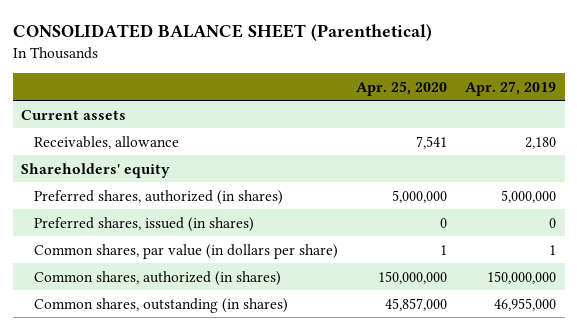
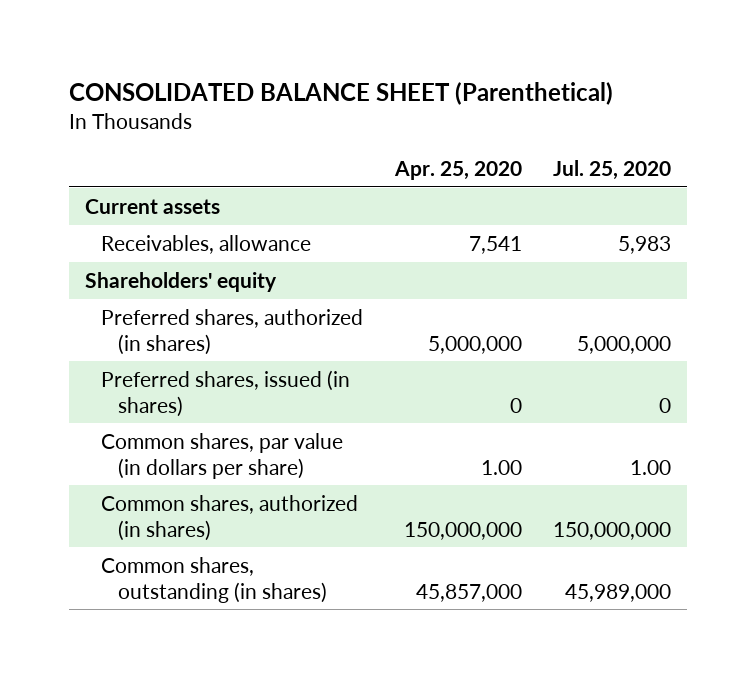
[464,80,556,96] Apr. 27, 2019 -> none
none -> [553,159,672,180] Jul. 25, 2020
[439,244,447,255] 1 -> [480,459,522,475] 1.00

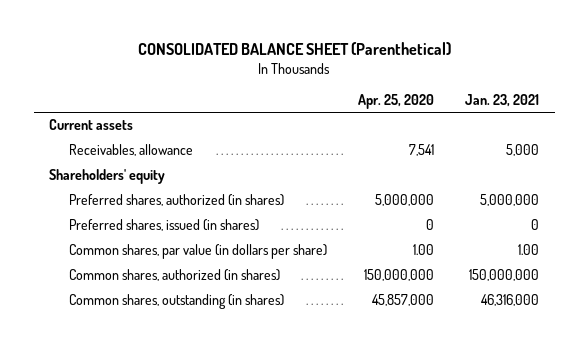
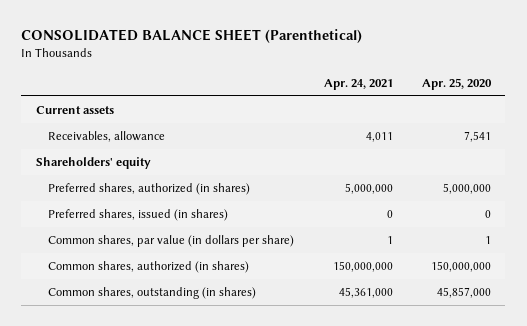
[465,94,540,108] Jan. 23, 2021 -> none
none -> [323,78,393,90] Apr. 24, 2021
[413,244,435,256] 1.00 -> [484,236,491,245] 1

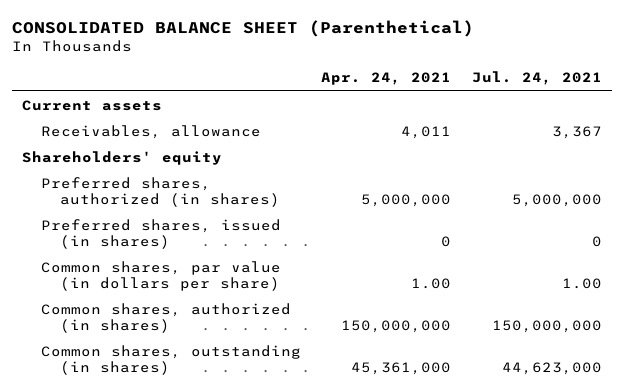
[421,77,492,90] Apr. 25, 2020 -> none
none -> [471,71,602,86] Jul. 24, 2021
[386,236,393,245] 1 -> [411,278,452,290] 1.00

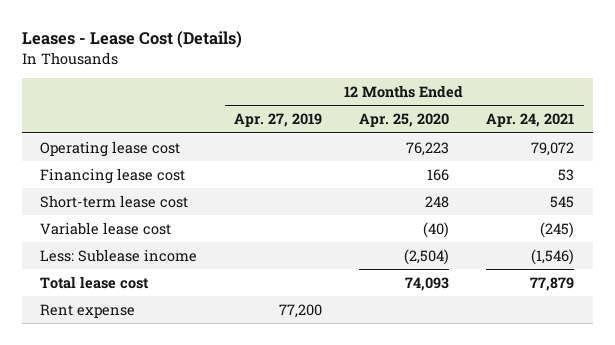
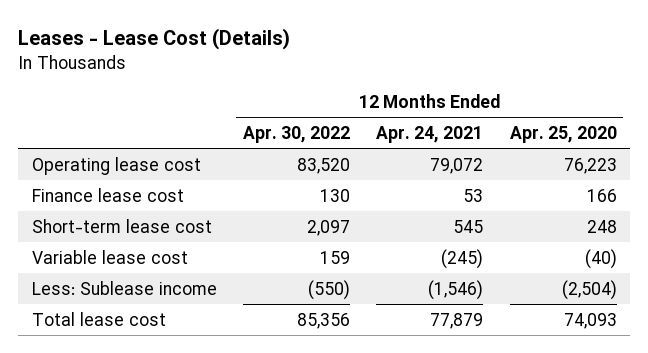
[234,113,323,128] Apr. 27, 2019 -> none
none -> [242,125,350,143] Apr. 30, 2022
[40,167,186,184] Financing lease cost -> [31,187,184,202] Finance lease cost
[40,303,136,318] Rent expense -> none

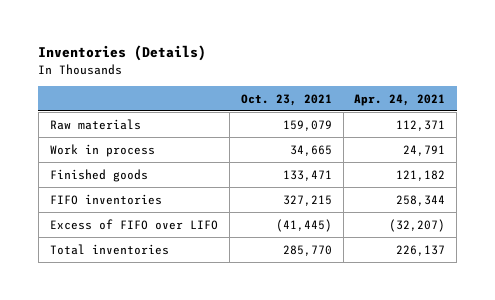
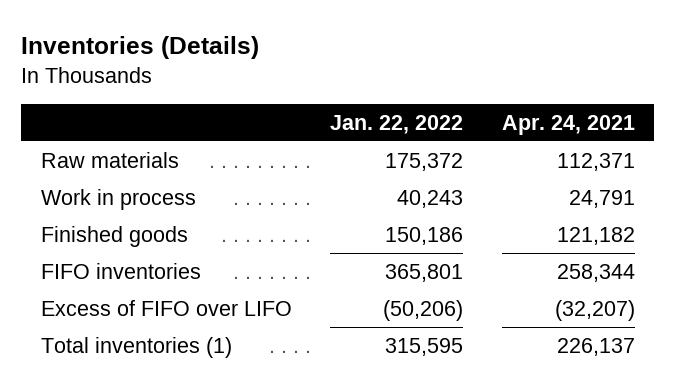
[240,93,332,106] Oct. 23, 2021 -> none
none -> [330,114,464,134] Jan. 22, 2022
[49,243,169,255] Total inventories -> [40,336,232,358] Total inventories (1)

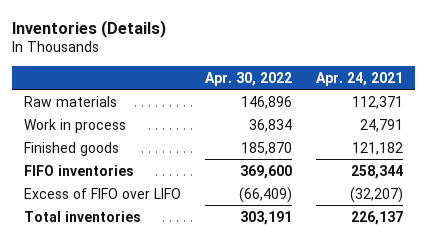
[330,114,464,134] Jan. 22, 2022 -> none
none -> [205,71,293,86] Apr. 30, 2022
[40,336,232,358] Total inventories (1) -> [24,210,142,222] Total inventories

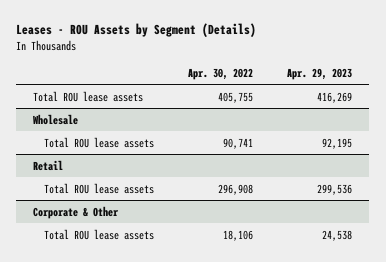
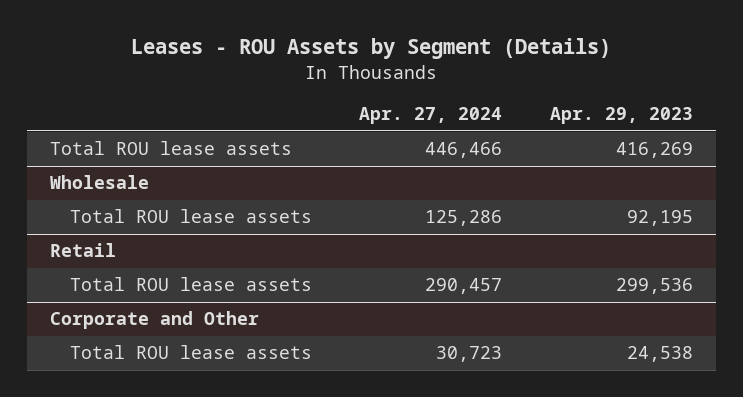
[187,67,253,80] Apr. 30, 2022 -> none
none -> [359,107,503,125] Apr. 27, 2024
[33,205,120,219] Corporate & Other -> [50,311,260,330] Corporate and Other

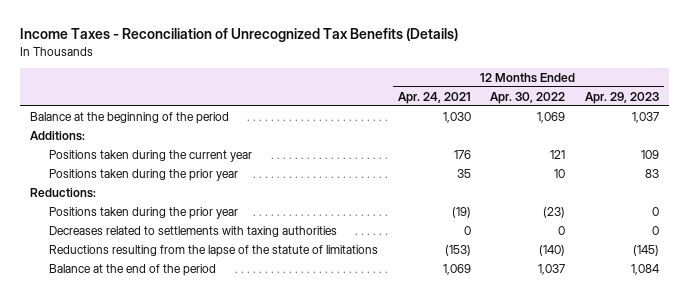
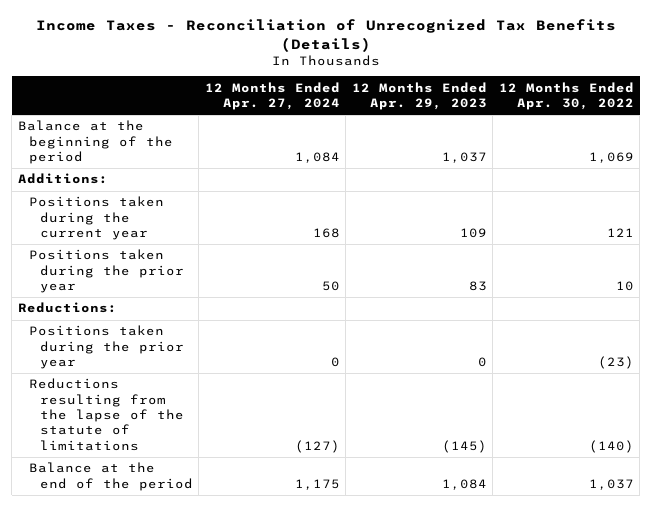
[397,91,471,104] Apr. 24, 2021 -> none
none -> [204,81,340,111] 12 Months Ended Apr. 27, 2024
[49,225,338,237] Decreases related to settlements with taxing authorities -> none

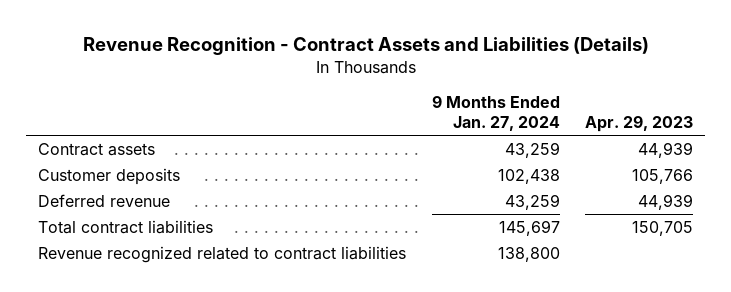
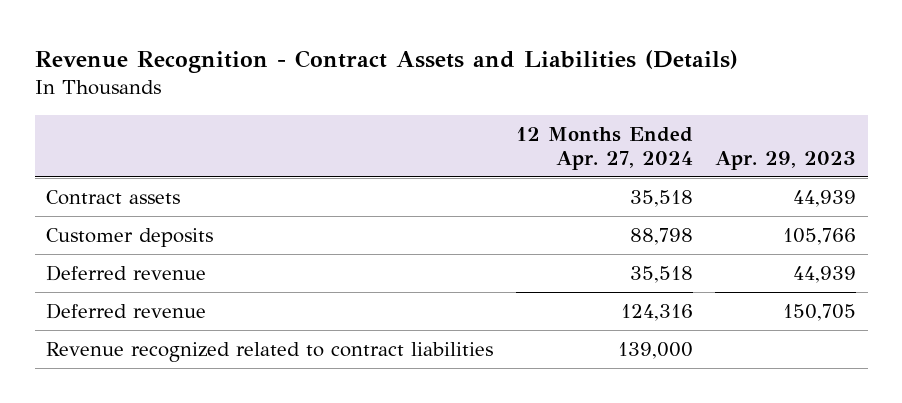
[431,95,560,131] 9 Months Ended Jan. 27, 2024 -> none
none -> [515,127,693,171] 12 Months Ended Apr. 27, 2024
[38,220,214,235] Total contract liabilities -> [45,302,206,319] Deferred revenue

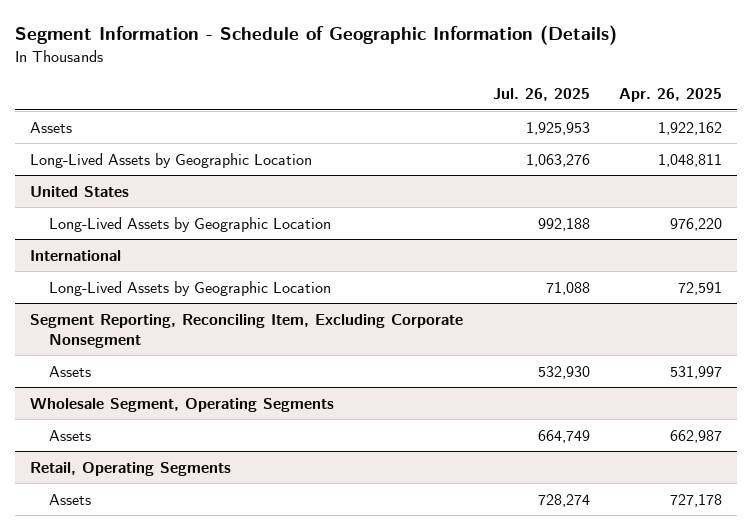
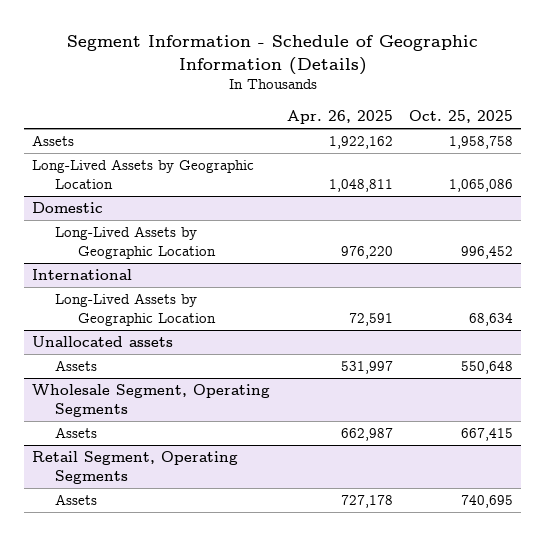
[492,88,590,102] Jul. 26, 2025 -> none
none -> [409,110,514,124] Oct. 25, 2025
[29,185,129,197] United States -> [32,202,104,214] Domestic
[29,313,463,348] Segment Reporting, Reconciling Item, Excluding Corporate Nonsegment -> [32,336,174,348] Unallocated assets
[29,461,231,476] Retail, Operating Segments -> [32,451,239,485] Retail Segment, Operating Segments

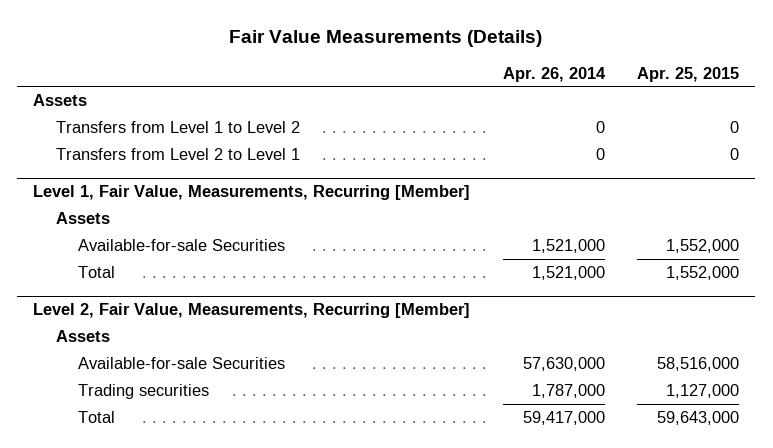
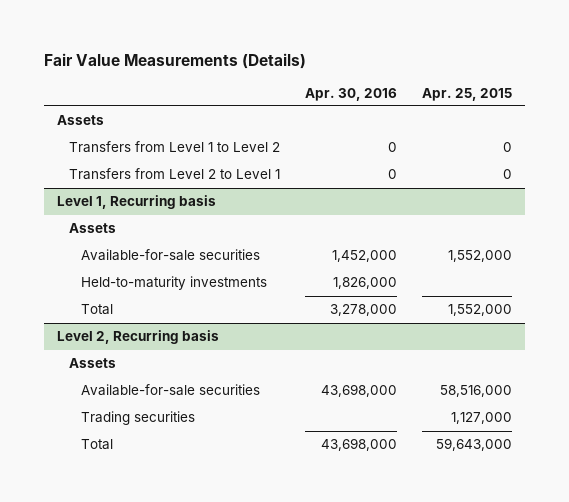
[502,66,606,82] Apr. 26, 2014 -> none
none -> [305,87,398,101] Apr. 30, 2016
[33,185,471,201] Level 1, Fair Value, Measurements, Recurring [Member] -> none
none -> [57,195,217,210] Level 1, Recurring basis
[78,239,286,252] Available-for-sale Securities -> [81,249,261,262] Available-for-sale securities
none -> [81,276,268,291] Held-to-maturity investments
[33,303,471,319] Level 2, Fair Value, Measurements, Recurring [Member] -> none
none -> [57,330,220,345] Level 2, Recurring basis
[78,357,286,370] Available-for-sale Securities -> [81,384,261,397] Available-for-sale securities

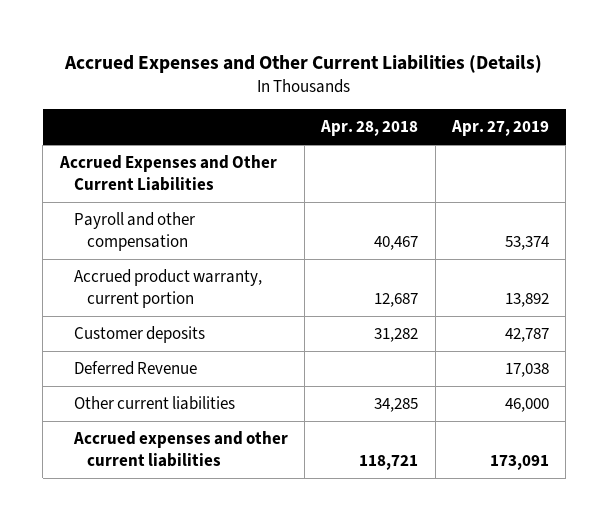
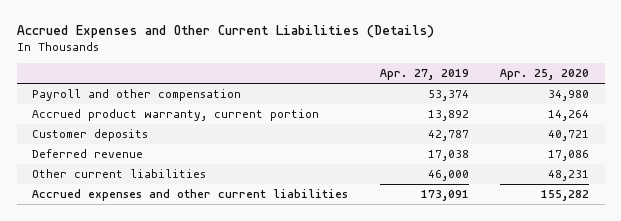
[320,120,419,137] Apr. 28, 2018 -> none
none -> [499,69,589,81] Apr. 25, 2020
[58,155,277,192] Accrued Expenses and Other Current Liabilities -> none
[73,361,197,376] Deferred Revenue -> [32,149,144,159] Deferred revenue

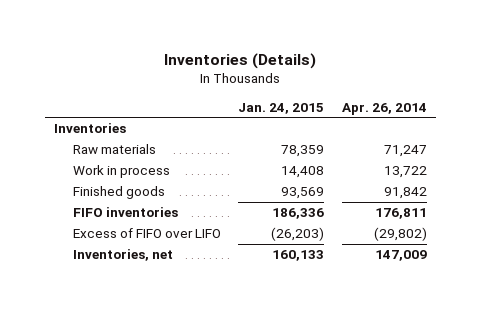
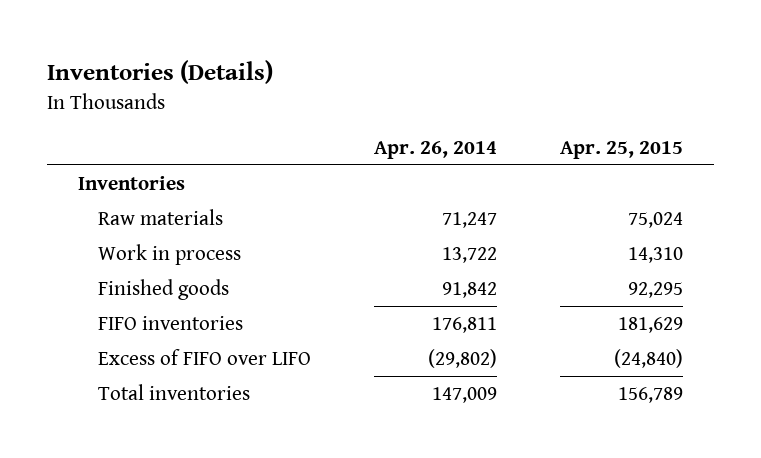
[238,102,325,114] Jan. 24, 2015 -> none
none -> [559,140,683,159] Apr. 25, 2015
[72,249,173,262] Inventories, net -> [97,384,250,401] Total inventories

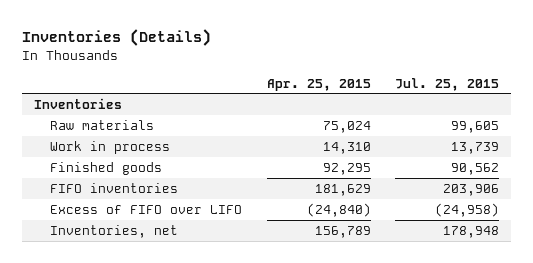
[373,140,497,159] Apr. 26, 2014 -> none
none -> [395,77,500,91] Jul. 25, 2015
[97,384,250,401] Total inventories -> [50,224,179,238] Inventories, net

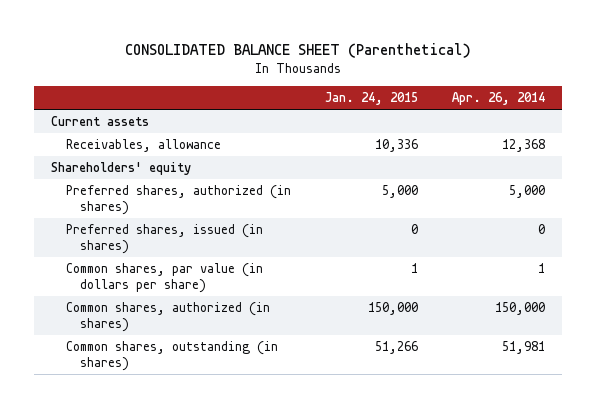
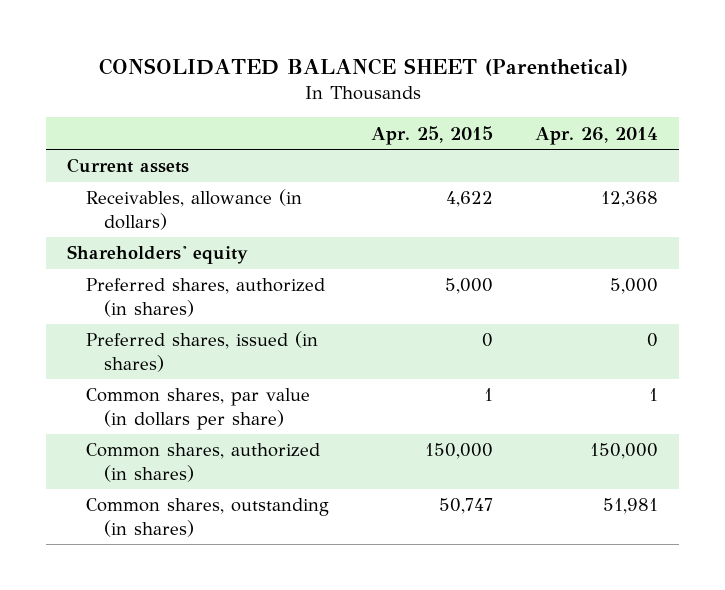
[324,92,418,106] Jan. 24, 2015 -> none
none -> [370,125,493,145] Apr. 25, 2015
[65,139,221,153] Receivables, allowance -> [85,189,302,230] Receivables, allowance (in dollars)

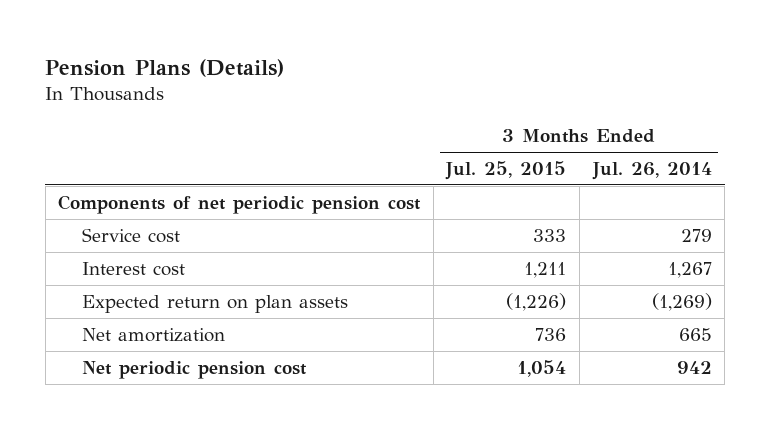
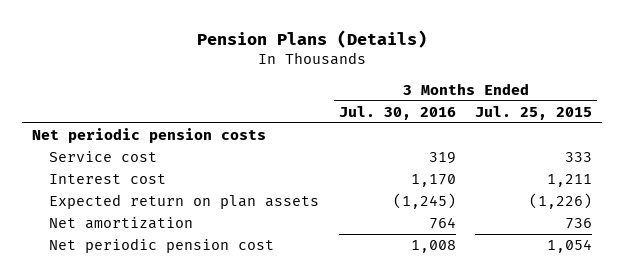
[591,161,712,180] Jul. 26, 2014 -> none
none -> [338,105,456,120] Jul. 30, 2016
[58,194,422,214] Components of net periodic pension cost -> [32,128,267,144] Net periodic pension costs

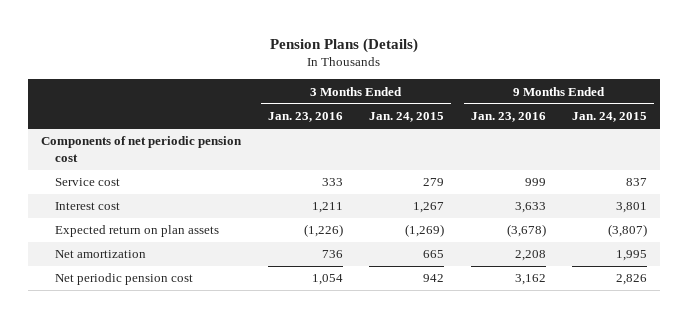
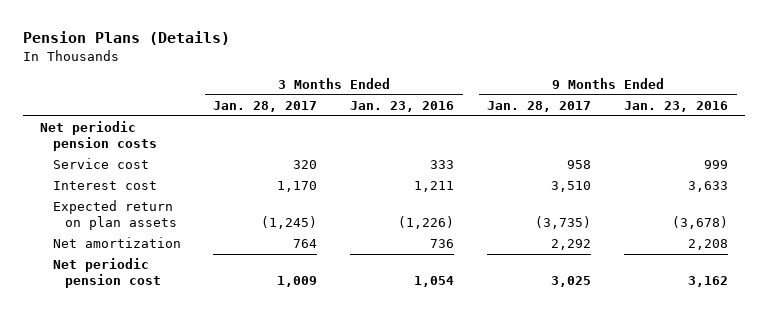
[369,112,445,123] Jan. 24, 2015 -> none
[572,112,648,123] Jan. 24, 2015 -> none
none -> [213,101,318,113] Jan. 28, 2017
none -> [487,101,592,113] Jan. 28, 2017
[41,136,243,162] Components of net periodic pension cost -> [39,121,157,151] Net periodic pension costs

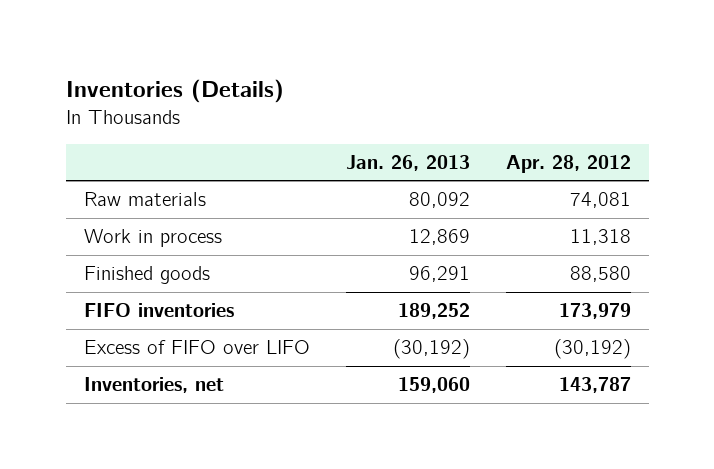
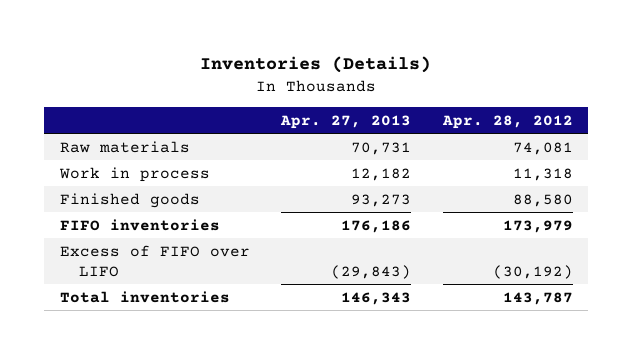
[345,154,470,171] Jan. 26, 2013 -> none
none -> [280,114,412,129] Apr. 27, 2013
[83,377,224,394] Inventories, net -> [59,290,230,303] Total inventories

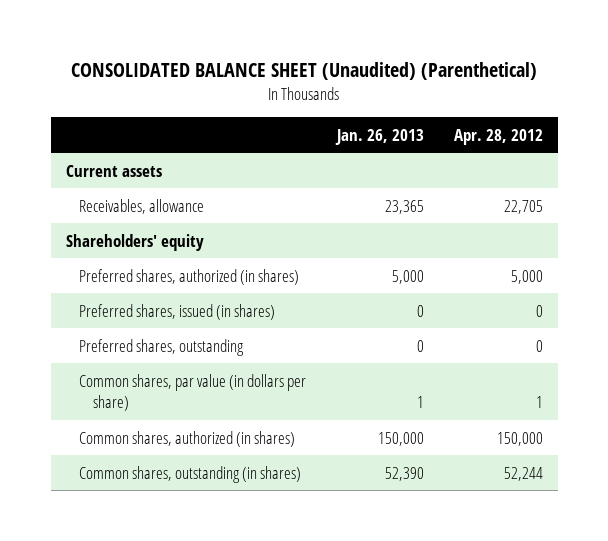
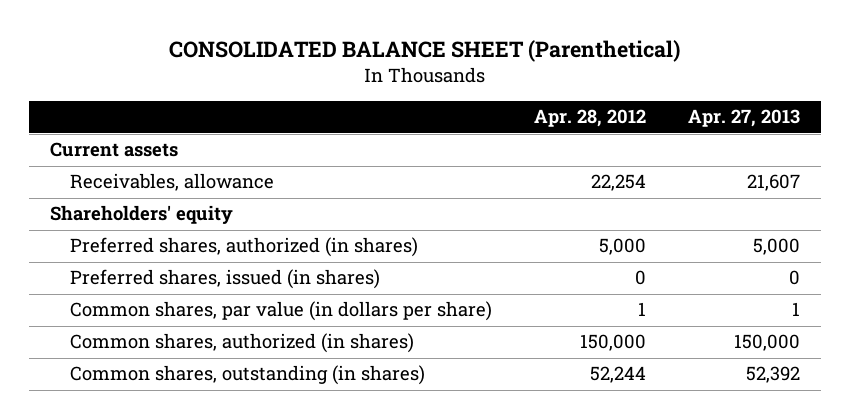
[71,62,538,81] CONSOLIDATED BALANCE SHEET (Unaudited) (Parenthetical) -> [168,40,680,63] CONSOLIDATED BALANCE SHEET (Parenthetical)
[334,128,424,145] Jan. 26, 2013 -> none
none -> [688,109,801,128] Apr. 27, 2013
[503,199,543,214] 22,705 -> [590,174,646,192] 22,254
[79,338,245,356] Preferred shares, outstanding -> none

